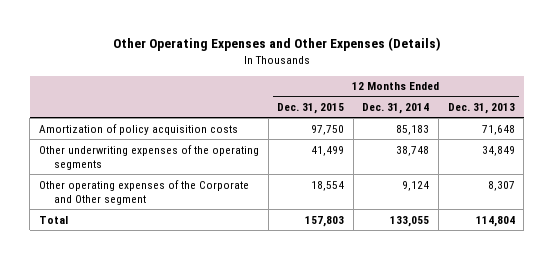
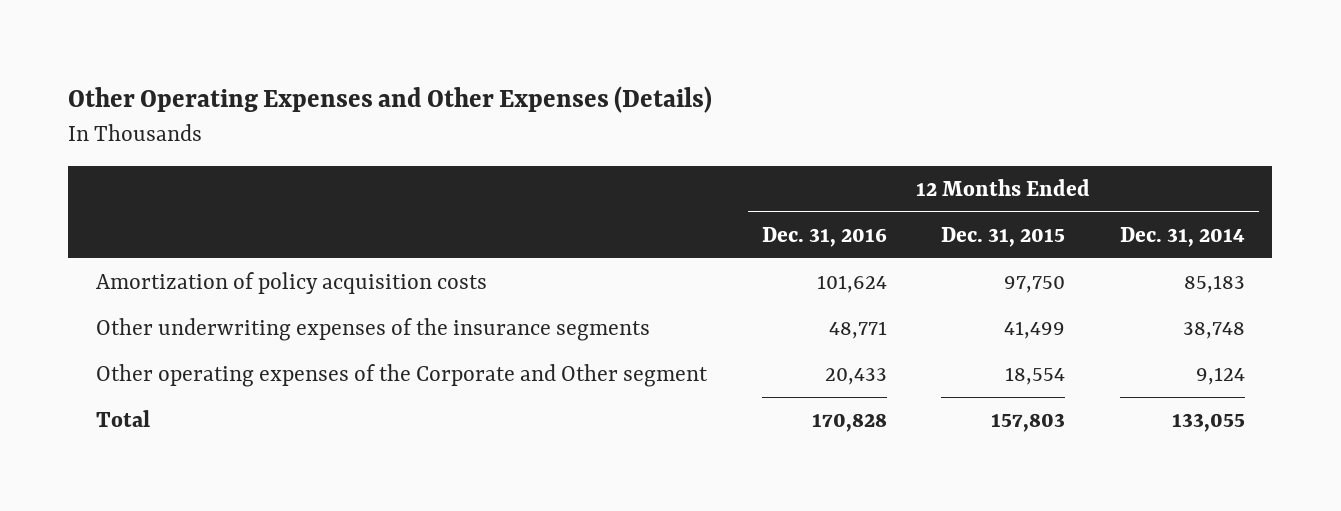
[447,102,515,114] Dec. 31, 2013 -> none
none -> [761,226,887,247] Dec. 31, 2016
[38,144,259,171] Other underwriting expenses of the operating segments -> [95,318,650,342] Other underwriting expenses of the insurance segments

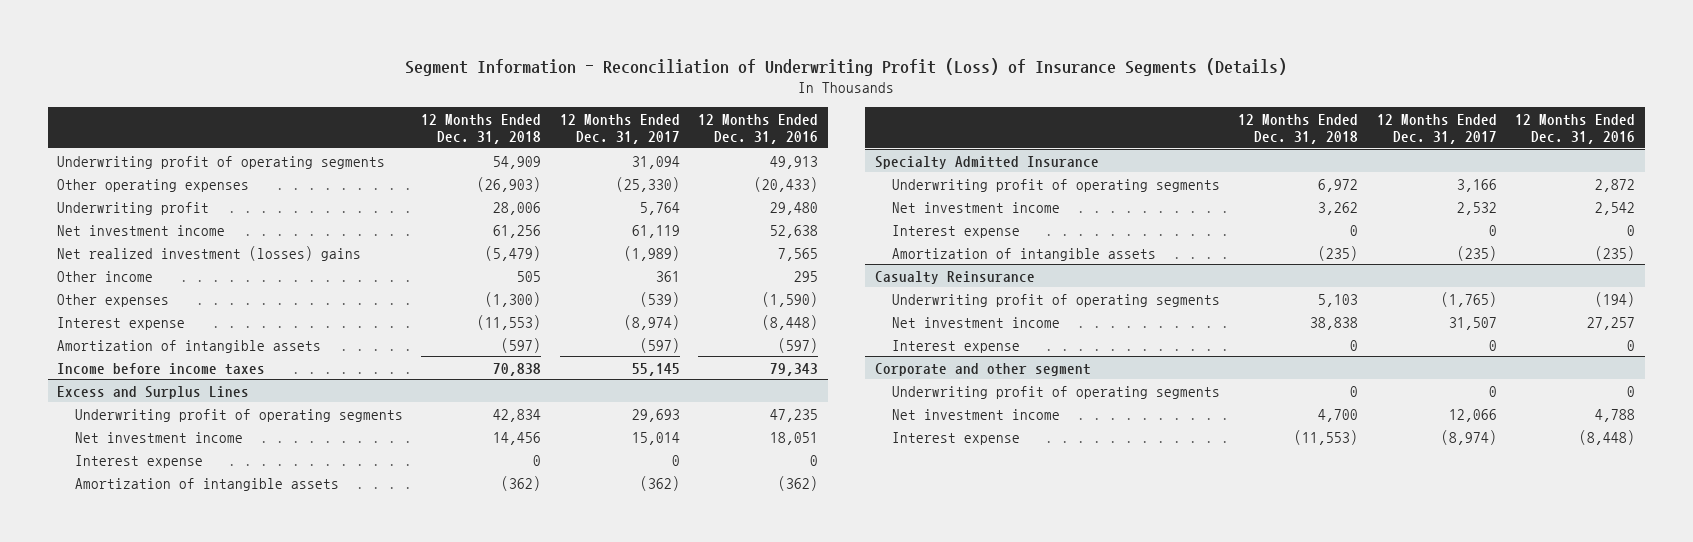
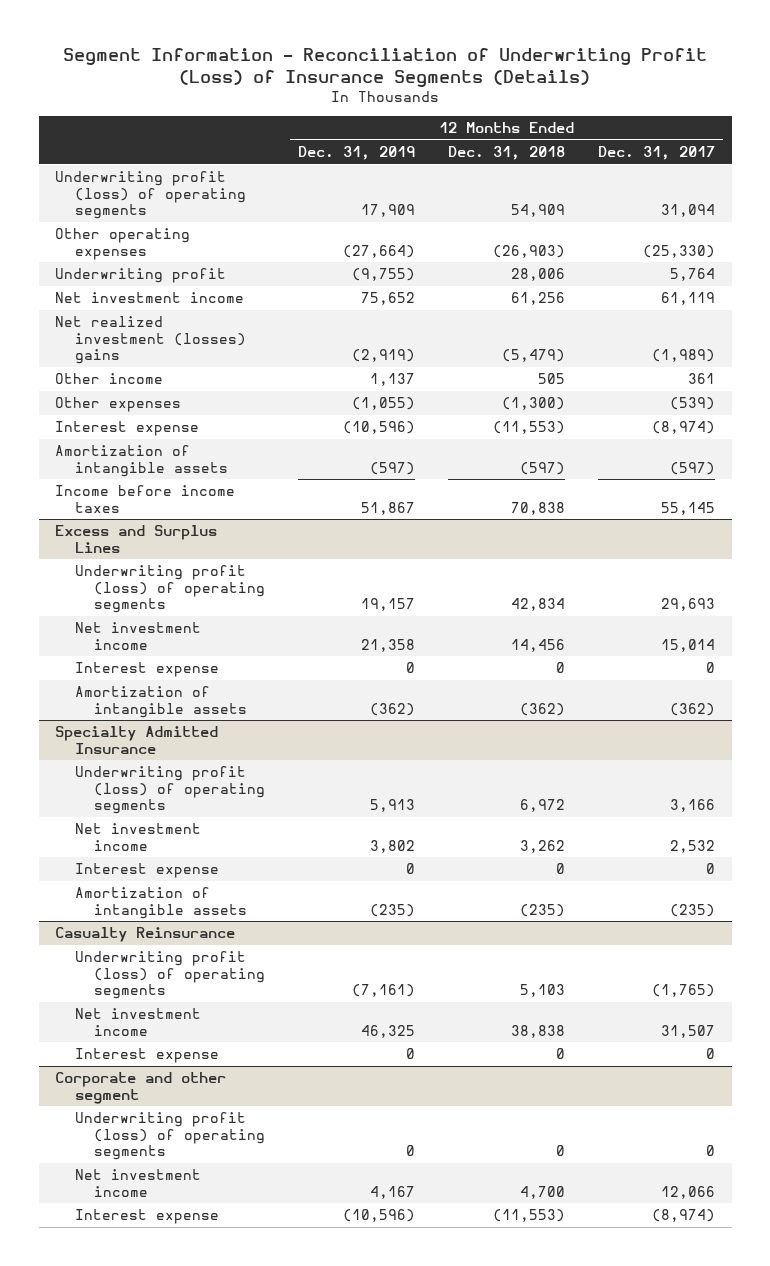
[698,113,819,145] 12 Months Ended Dec. 31, 2016 -> none
none -> [298,146,416,161] Dec. 31, 2019
[57,155,386,169] Underwriting profit of operating segments -> [55,171,246,220] Underwriting profit (loss) of operating segments
[74,408,403,422] Underwriting profit of operating segments -> [74,565,266,614] Underwriting profit (loss) of operating segments
[891,178,1220,192] Underwriting profit of operating segments -> [74,766,266,815] Underwriting profit (loss) of operating segments
[891,293,1220,307] Underwriting profit of operating segments -> [74,951,266,1000] Underwriting profit (loss) of operating segments
[891,385,1220,399] Underwriting profit of operating segments -> [74,1112,266,1161] Underwriting profit (loss) of operating segments

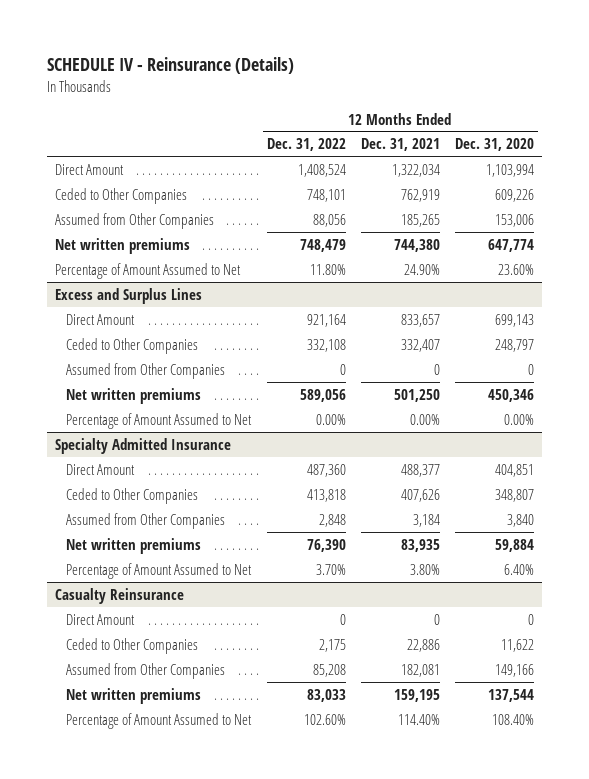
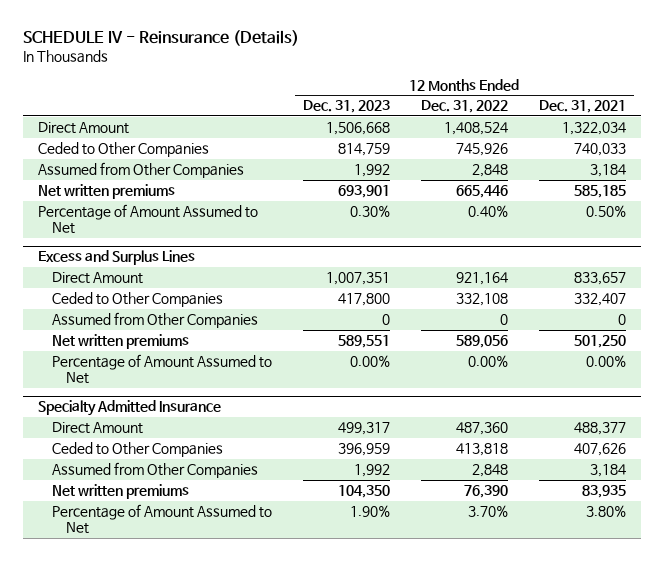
[455,138,535,152] Dec. 31, 2020 -> none
none -> [303,100,391,114] Dec. 31, 2023
[306,188,346,202] 748,101 -> [455,143,508,157] 745,926
[400,188,440,202] 762,919 -> [573,143,626,157] 740,033
[312,213,346,227] 88,056 -> [471,164,508,178] 2,848
[400,213,440,227] 185,265 -> [589,164,626,178] 3,184
[299,238,346,252] 748,479 -> [455,185,508,199] 665,446
[393,238,440,252] 744,380 -> [573,185,626,199] 585,185
[309,263,346,275] 11.80% -> [467,205,508,218] 0.40%
[403,263,440,275] 24.90% -> [585,205,626,218] 0.50%
[55,587,185,604] Casualty Reinsurance -> none
[66,613,136,625] Direct Amount -> none
[66,637,199,654] Ceded to Other Companies -> none
[66,662,226,679] Assumed from Other Companies -> none
[66,687,202,704] Net written premiums -> none
[66,712,253,729] Percentage of Amount Assumed to Net -> none

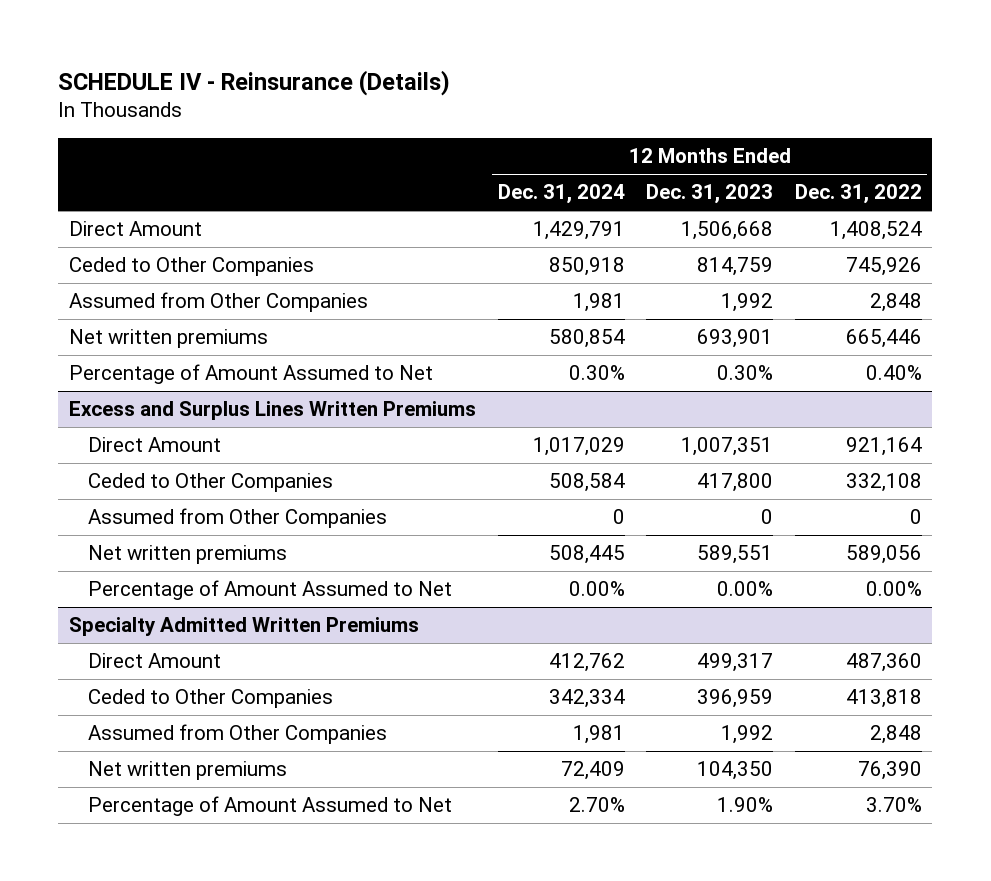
[538,100,626,114] Dec. 31, 2021 -> none
none -> [497,184,625,205] Dec. 31, 2024
[38,250,196,266] Excess and Surplus Lines -> [69,401,477,421] Excess and Surplus Lines Written Premiums
[38,400,222,417] Specialty Admitted Insurance -> [69,617,420,637] Specialty Admitted Written Premiums

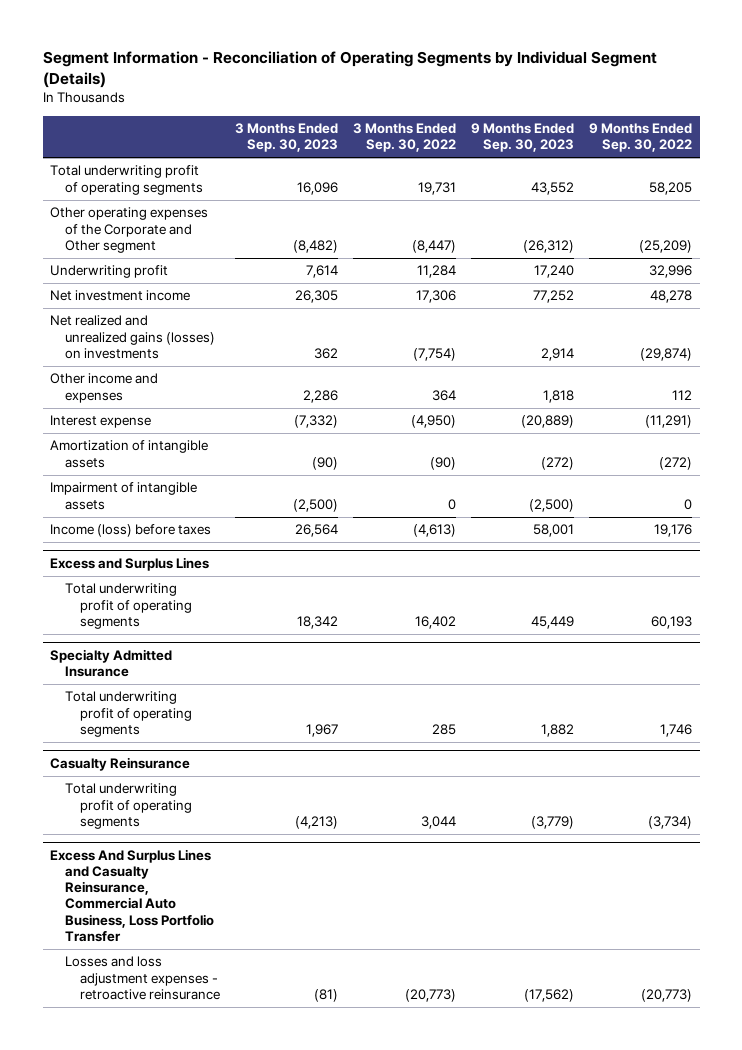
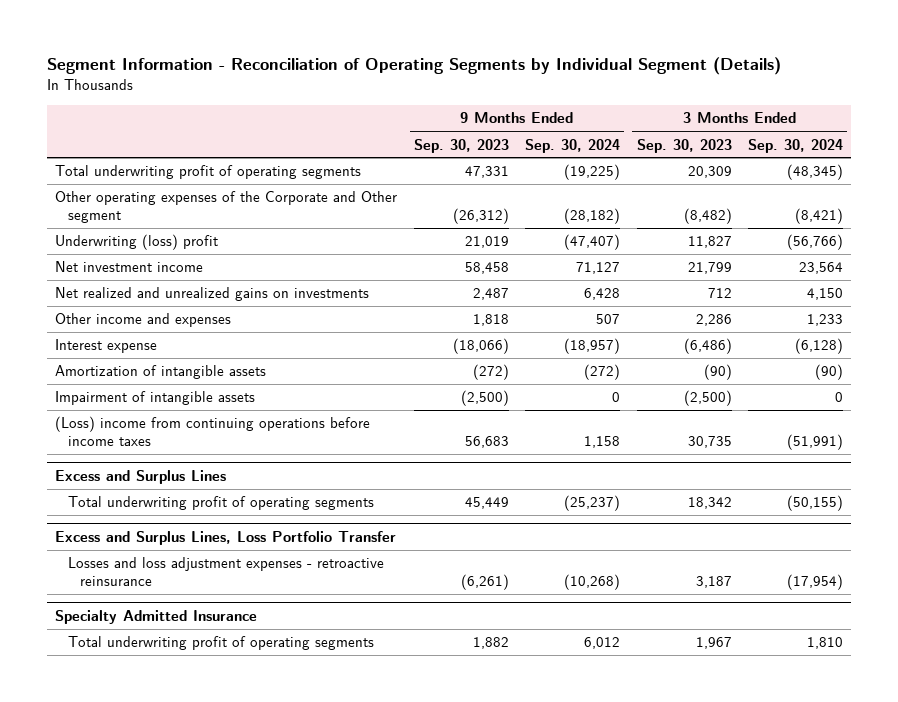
[353,123,457,153] 3 Months Ended Sep. 30, 2022 -> none
[589,123,693,153] 9 Months Ended Sep. 30, 2022 -> none
none -> [525,138,621,153] Sep. 30, 2024
none -> [747,138,843,153] Sep. 30, 2024
[297,181,339,195] 16,096 -> [687,166,732,179] 20,309
[531,181,575,195] 43,552 -> [464,166,509,179] 47,331
[50,265,169,279] Underwriting profit -> [55,234,219,251] Underwriting (loss) profit
[306,265,339,279] 7,614 -> [687,236,732,249] 11,827
[534,265,575,279] 17,240 -> [464,236,509,249] 21,019
[295,290,339,304] 26,305 -> [687,262,732,275] 21,799
[533,290,575,304] 77,252 -> [464,262,509,275] 58,458
[50,315,216,359] Net realized and unrealized gains (losses) on investments -> [55,287,370,302] Net realized and unrealized gains on investments
[314,347,339,359] 362 -> [707,288,732,299] 712
[541,347,575,361] 2,914 -> [472,288,509,301] 2,487
[294,415,339,429] (7,332) -> [683,338,732,355] (6,486)
[521,415,575,429] (20,889) -> [452,338,509,355] (18,066)
[50,524,212,538] Income (loss) before taxes -> [55,416,371,447] (Loss) income from continuing operations before income taxes
[295,524,339,538] 26,564 -> [687,436,732,449] 30,735
[533,524,575,538] 58,001 -> [464,436,509,449] 56,683
none -> [55,531,397,546] Excess and Surplus Lines, Loss Portfolio Transfer
none -> [67,557,384,587] Losses and loss adjustment expenses - retroactive reinsurance
[50,756,191,771] Casualty Reinsurance -> none
[65,783,193,829] Total underwriting profit of operating segments -> none
[50,848,215,942] Excess And Surplus Lines and Casualty Reinsurance, Commercial Auto Business, Loss Portfolio Transfer -> none
[65,956,221,1000] Losses and loss adjustment expenses - retroactive reinsurance -> none

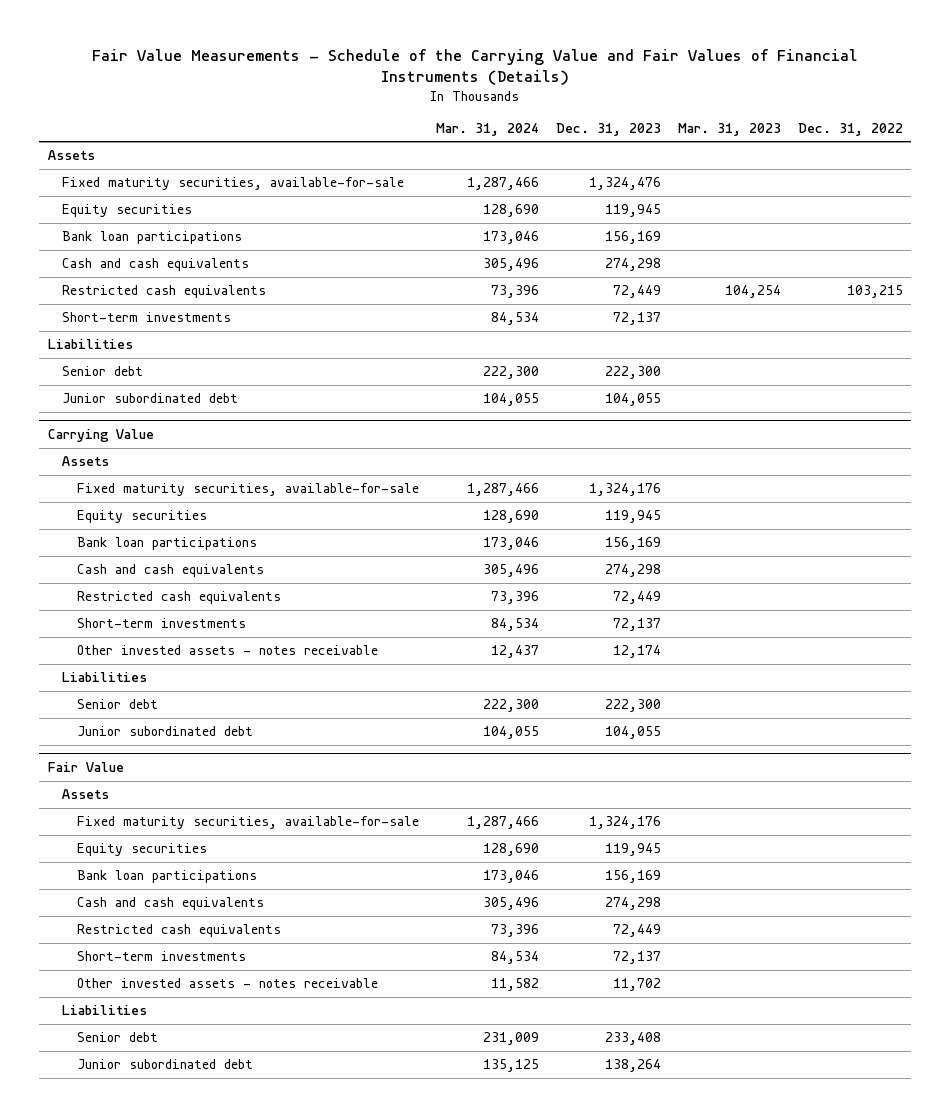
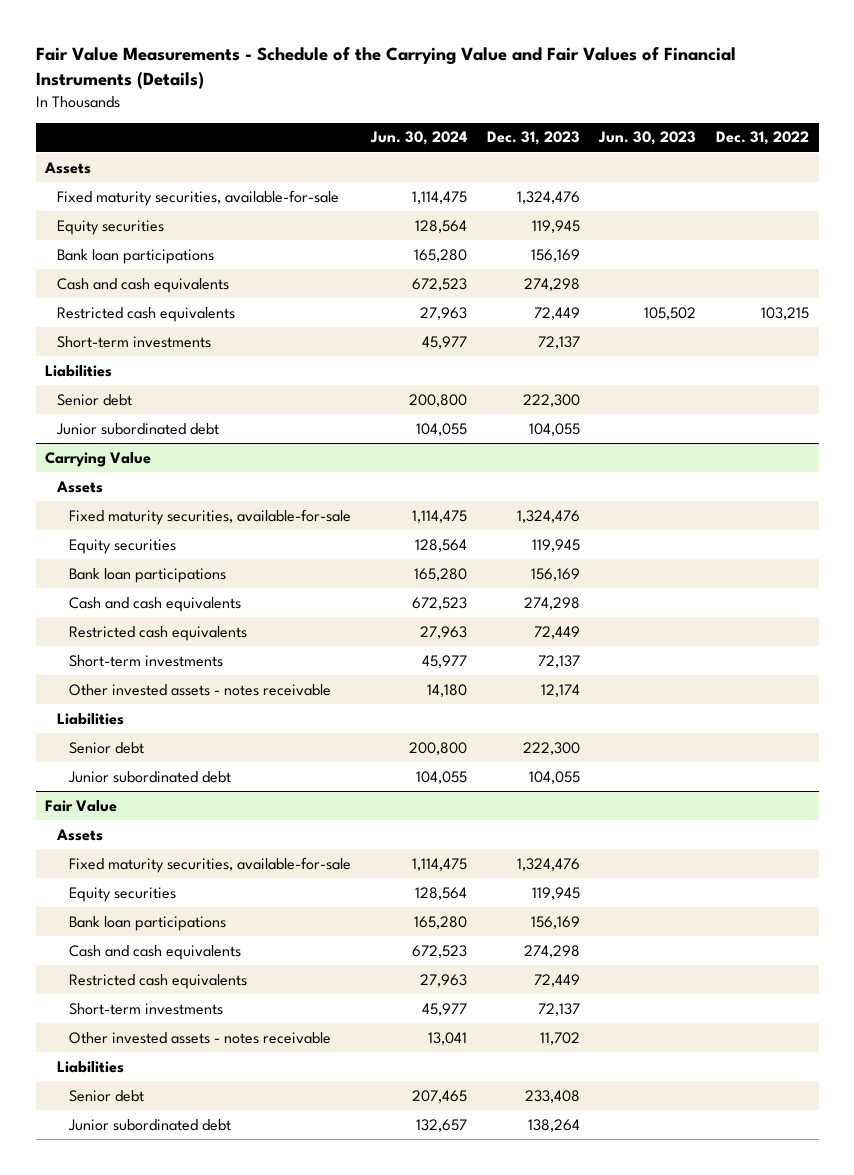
[435,122,539,136] Mar. 31, 2024 -> none
[677,122,781,136] Mar. 31, 2023 -> none
none -> [370,131,468,146] Jun. 30, 2024
none -> [598,131,697,146] Jun. 30, 2023
[588,483,661,497] 1,324,176 -> [516,509,580,523] 1,324,476
[588,816,661,830] 1,324,176 -> [516,857,580,871] 1,324,476

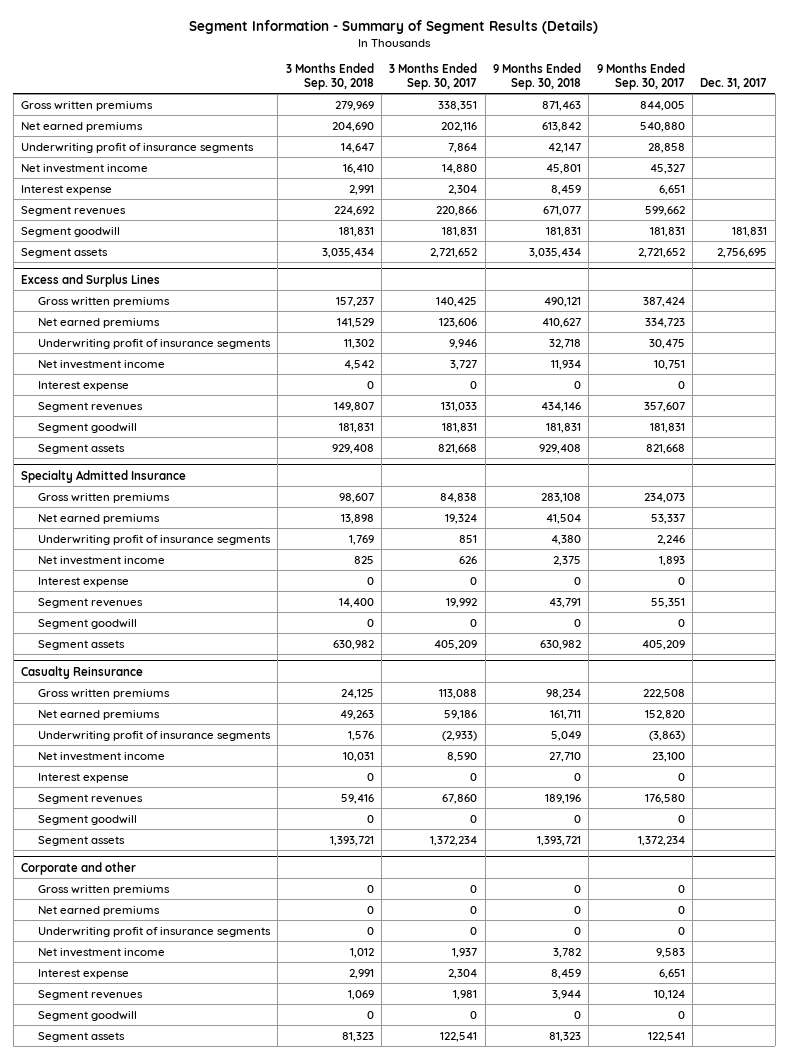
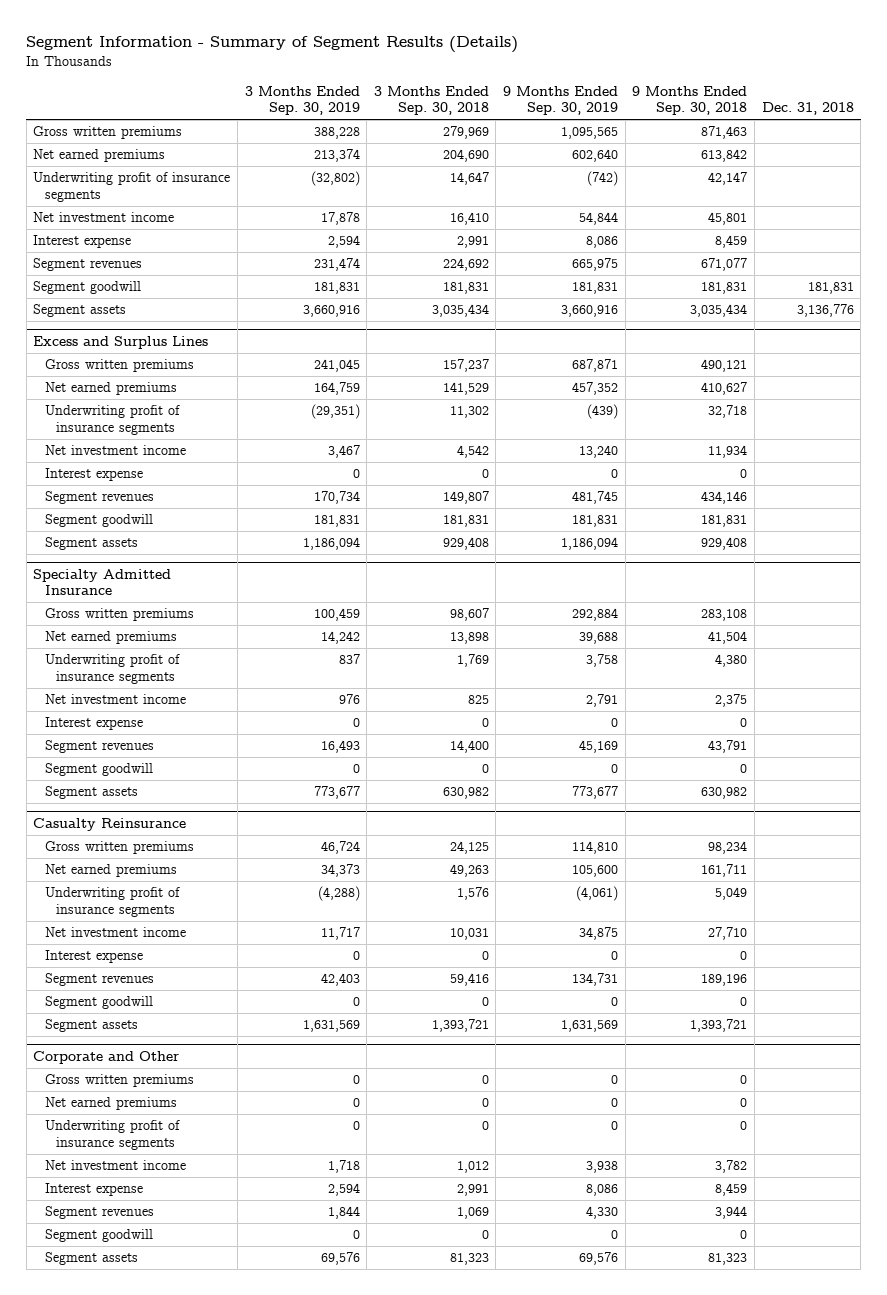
[389,62,478,90] 3 Months Ended Sep. 30, 2017 -> none
[596,62,685,90] 9 Months Ended Sep. 30, 2017 -> none
[700,77,768,89] Dec. 31, 2017 -> none
none -> [244,85,360,116] 3 Months Ended Sep. 30, 2019
none -> [503,85,619,116] 9 Months Ended Sep. 30, 2019
none -> [761,102,854,116] Dec. 31, 2018
[20,861,136,875] Corporate and other -> [33,1050,180,1064] Corporate and Other

